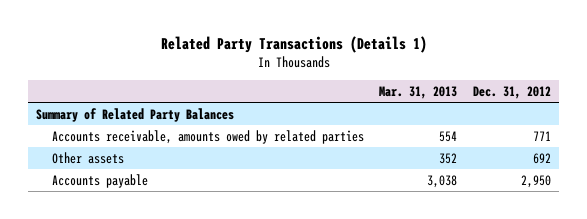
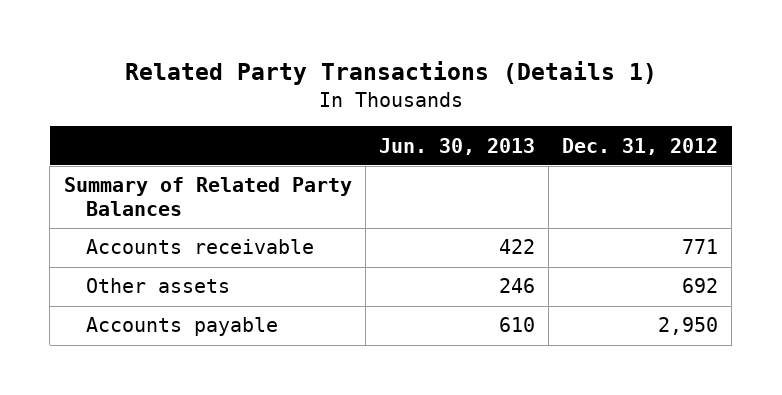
[379,85,458,99] Mar. 31, 2013 -> none
none -> [378,137,535,155] Jun. 30, 2013
[51,129,364,144] Accounts receivable, amounts owed by related parties -> [85,239,314,255] Accounts receivable

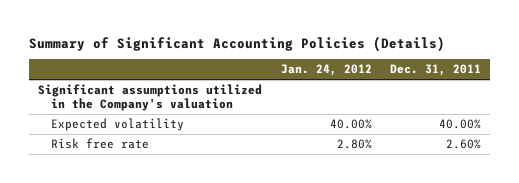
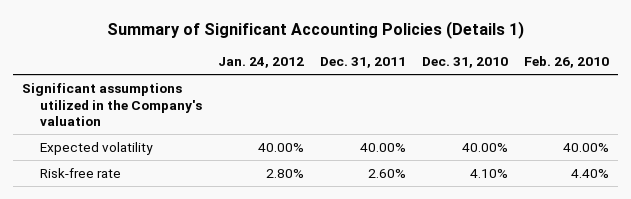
[29,35,446,52] Summary of Significant Accounting Policies (Details) -> [106,20,524,39] Summary of Significant Accounting Policies (Details 1)
none -> [422,57,509,69] Dec. 31, 2010
none -> [524,56,610,69] Feb. 26, 2010
[51,138,150,150] Risk free rate -> [40,167,122,178] Risk-free rate

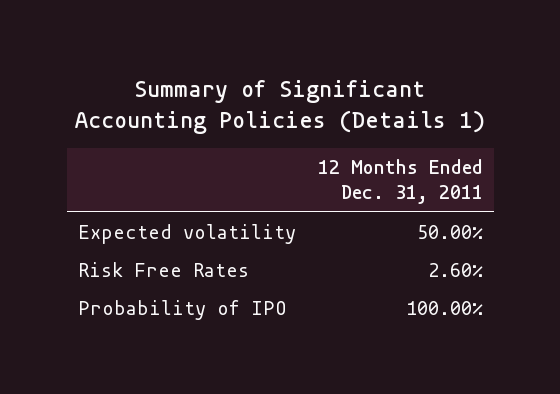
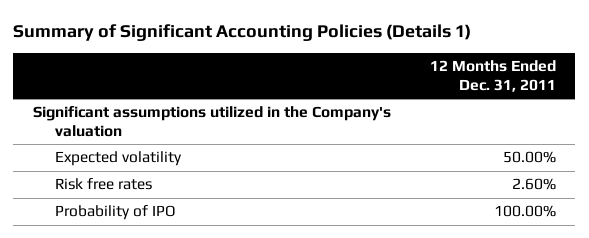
none -> [32,106,391,138] Significant assumptions utilized in the Company's valuation
[77,261,249,277] Risk Free Rates -> [54,178,152,191] Risk free rates

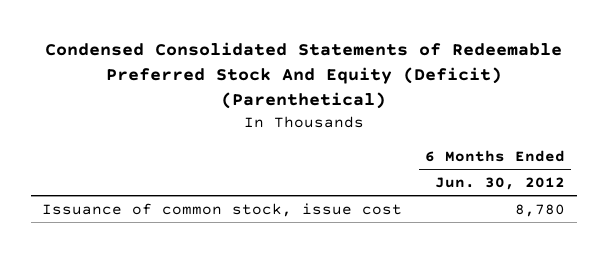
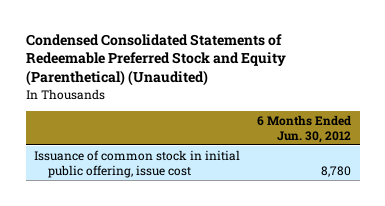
[44,42,562,110] Condensed Consolidated Statements of Redeemable Preferred Stock And Equity (Deficit) (Parenthetical) -> [25,33,286,87] Condensed Consolidated Statements of Redeemable Preferred Stock and Equity (Parenthetical) (Unaudited)
[42,202,403,217] Issuance of common stock, issue cost -> [34,149,241,179] Issuance of common stock in initial public offering, issue cost

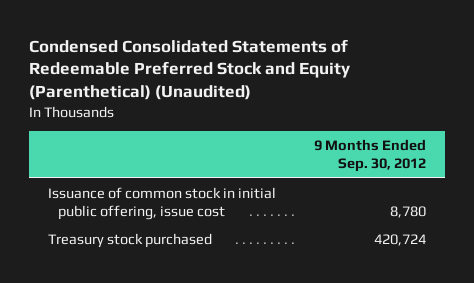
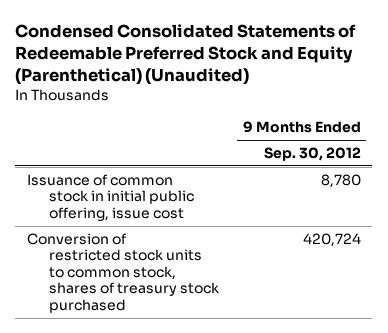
[48,233,213,249] Treasury stock purchased -> [27,233,219,313] Conversion of restricted stock units to common stock, shares of treasury stock purchased

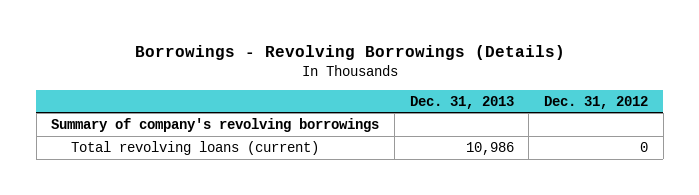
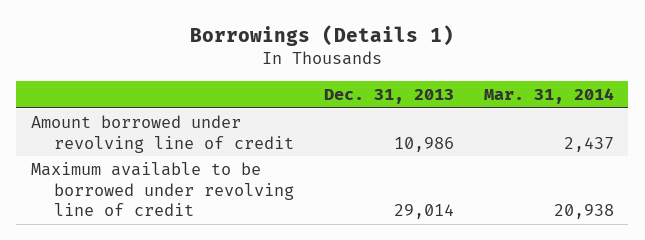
[134,45,565,61] Borrowings - Revolving Borrowings (Details) -> [190,24,455,46] Borrowings (Details 1)
[544,95,649,109] Dec. 31, 2012 -> none
none -> [483,87,614,104] Mar. 31, 2014
[51,117,380,132] Summary of company's revolving borrowings -> none
[70,140,319,155] Total revolving loans (current) -> [31,115,294,153] Amount borrowed under revolving line of credit
none -> [31,162,294,216] Maximum available to be borrowed under revolving line of credit

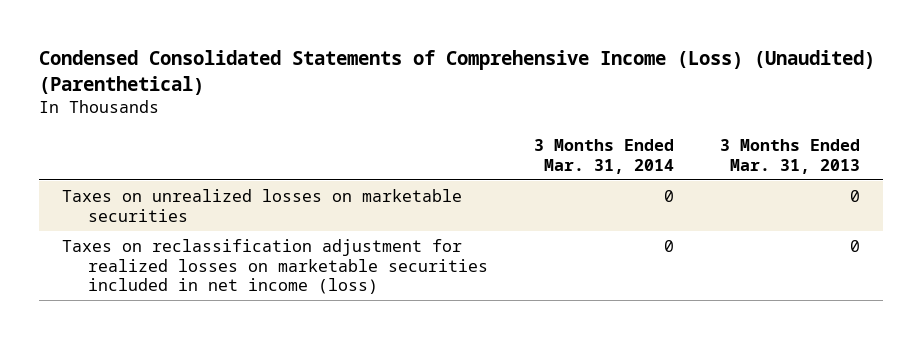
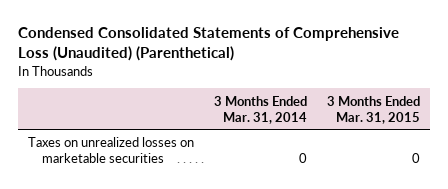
[39,49,876,95] Condensed Consolidated Statements of Comprehensive Income (Loss) (Unaudited) (Parenthetical) -> [18,27,400,62] Condensed Consolidated Statements of Comprehensive Loss (Unaudited) (Parenthetical)
[719,139,860,174] 3 Months Ended Mar. 31, 2013 -> none
none -> [326,95,420,124] 3 Months Ended Mar. 31, 2015
[62,239,488,295] Taxes on reclassification adjustment for realized losses on marketable securities included in net income (loss) -> none

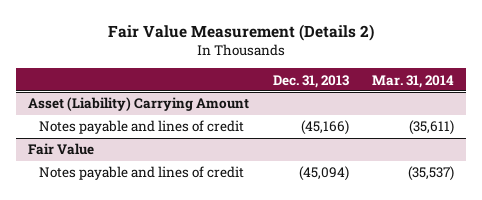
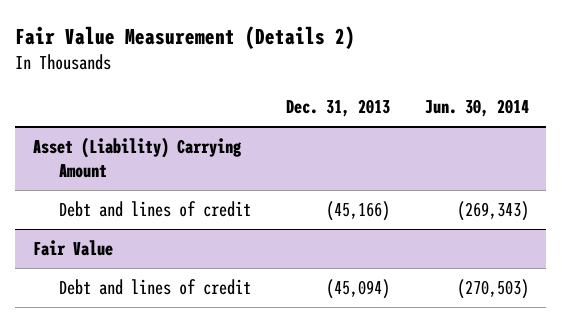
[372,74,455,88] Mar. 31, 2014 -> none
none -> [424,99,529,118] Jun. 30, 2014
[39,120,245,135] Notes payable and lines of credit -> [58,200,251,217] Debt and lines of credit
[39,166,245,181] Notes payable and lines of credit -> [58,278,251,295] Debt and lines of credit

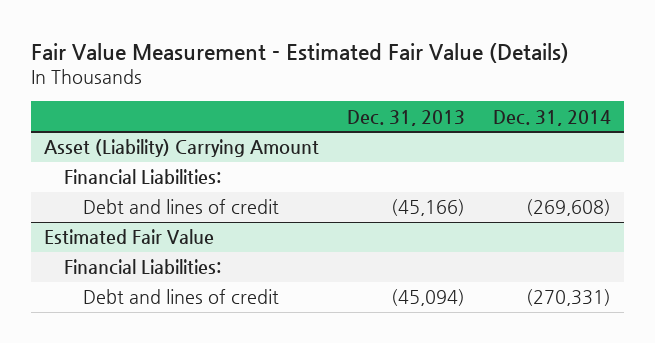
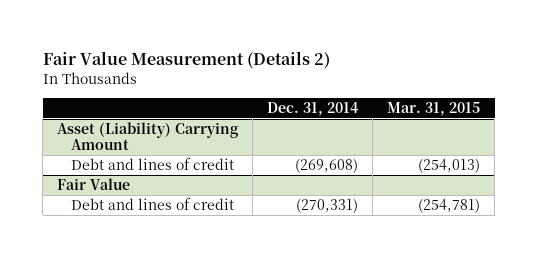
[30,42,569,63] Fair Value Measurement - Estimated Fair Value (Details) -> [42,50,330,69] Fair Value Measurement (Details 2)
[347,109,466,126] Dec. 31, 2013 -> none
none -> [387,101,481,116] Mar. 31, 2015
[63,169,221,186] Financial Liabilities: -> none
[63,259,221,276] Financial Liabilities: -> none
[44,229,215,245] Estimated Fair Value -> [57,178,131,191] Fair Value

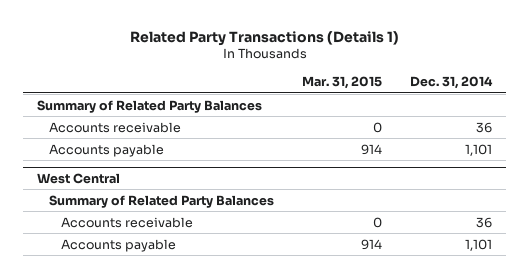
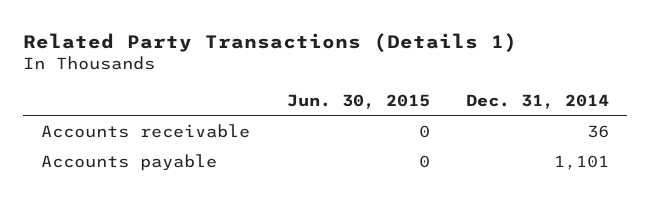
[302,76,383,90] Mar. 31, 2015 -> none
none -> [286,93,430,109] Jun. 30, 2015
[36,99,262,113] Summary of Related Party Balances -> none
[36,172,120,184] West Central -> none
[48,194,274,208] Summary of Related Party Balances -> none
[60,216,193,228] Accounts receivable -> none
[60,238,176,252] Accounts payable -> none

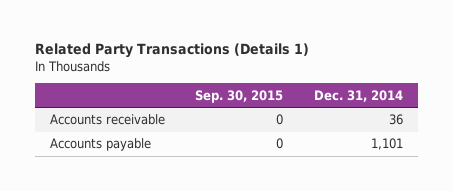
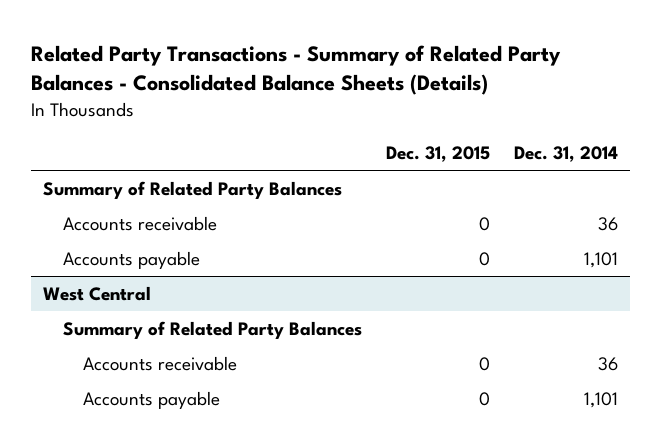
[34,43,309,59] Related Party Transactions (Details 1) -> [31,44,562,96] Related Party Transactions - Summary of Related Party Balances - Consolidated Balance Sheets (Details)
[195,89,284,103] Sep. 30, 2015 -> none
none -> [386,145,491,162] Dec. 31, 2015
none -> [42,180,342,199] Summary of Related Party Balances
none -> [42,285,151,301] West Central
none -> [63,320,363,339] Summary of Related Party Balances
none -> [83,355,238,371] Accounts receivable
none -> [83,390,221,409] Accounts payable

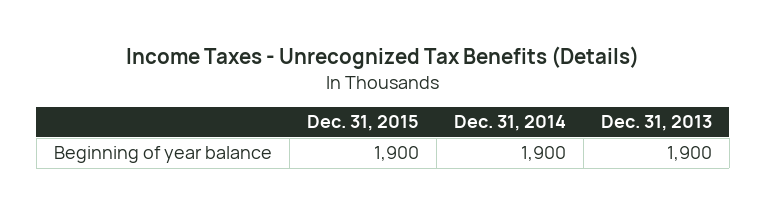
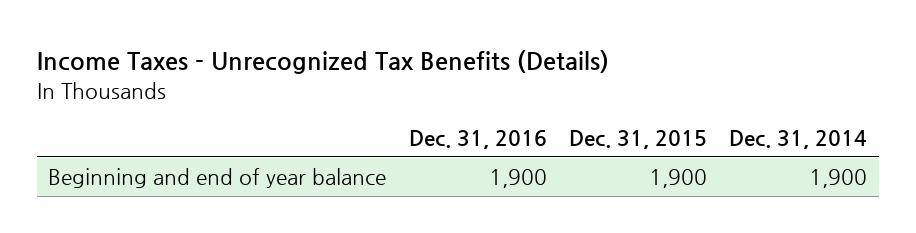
[600,115,712,132] Dec. 31, 2013 -> none
none -> [408,129,547,149] Dec. 31, 2016
[53,146,272,164] Beginning of year balance -> [48,168,387,189] Beginning and end of year balance

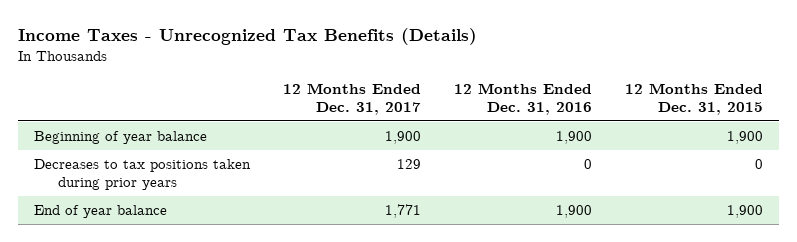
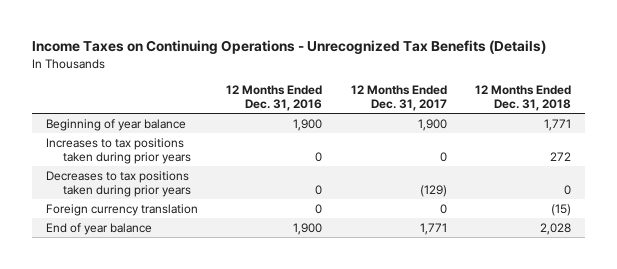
[17,27,477,45] Income Taxes - Unrecognized Tax Benefits (Details) -> [32,40,547,55] Income Taxes on Continuing Operations - Unrecognized Tax Benefits (Details)
[624,83,763,116] 12 Months Ended Dec. 31, 2015 -> none
none -> [474,84,571,111] 12 Months Ended Dec. 31, 2018
none -> [46,138,191,165] Increases to tax positions taken during prior years
[397,159,422,170] 129 -> [419,185,447,198] (129)
none -> [46,204,199,217] Foreign currency translation

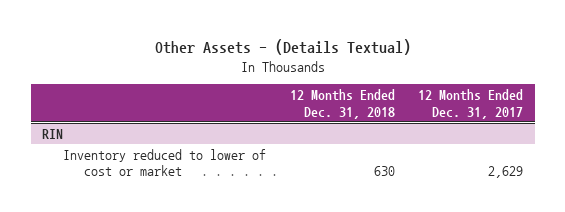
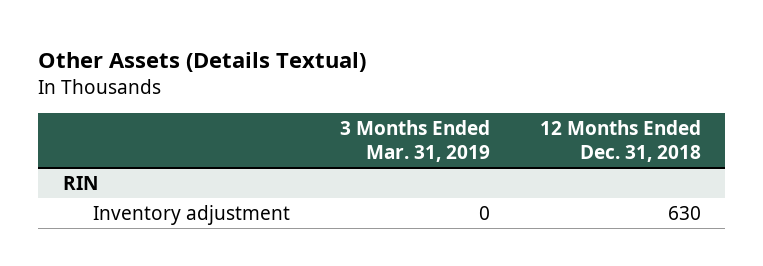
[154,39,411,56] Other Assets - (Details Textual) -> [37,51,366,72] Other Assets (Details Textual)
[417,89,523,119] 12 Months Ended Dec. 31, 2017 -> none
none -> [340,119,491,163] 3 Months Ended Mar. 31, 2019
[63,148,267,177] Inventory reduced to lower of cost or market -> [93,204,291,225] Inventory adjustment

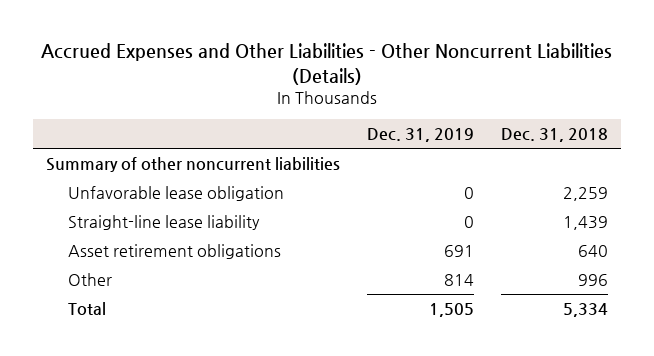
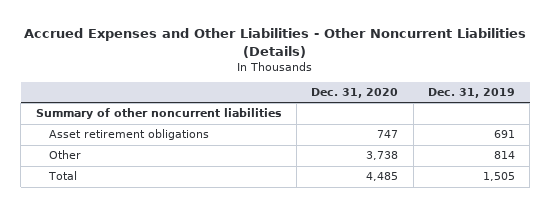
[501,128,609,143] Dec. 31, 2018 -> none
none -> [311,88,399,99] Dec. 31, 2020
[67,185,284,201] Unfavorable lease obligation -> none
[67,214,260,230] Straight-line lease liability -> none

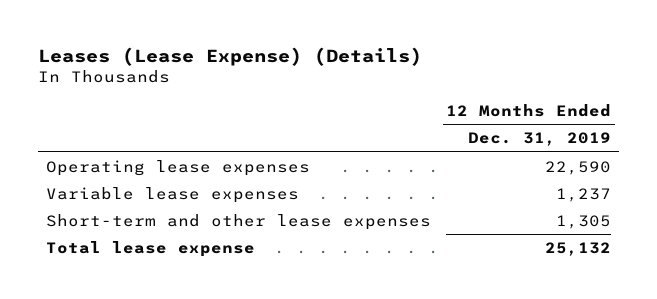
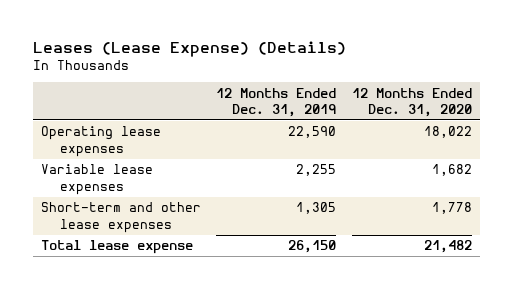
none -> [351,87,472,117] 12 Months Ended Dec. 31, 2020
[556,187,612,202] 1,237 -> [296,164,337,177] 2,255
[545,241,612,256] 25,132 -> [288,240,337,254] 26,150

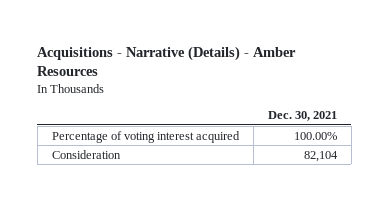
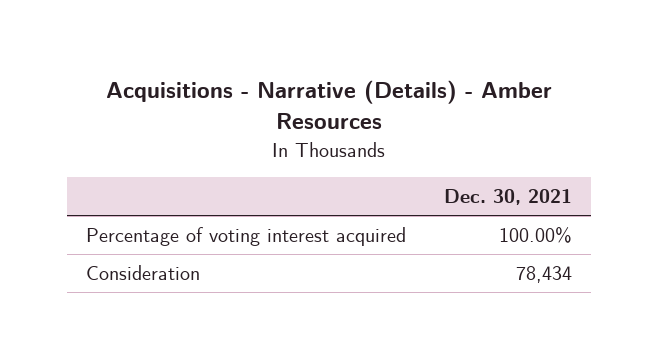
[303,150,338,162] 82,104 -> [515,266,572,284] 78,434

